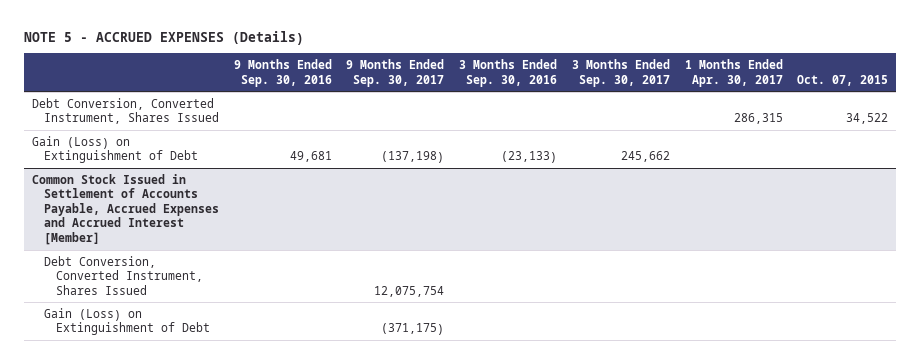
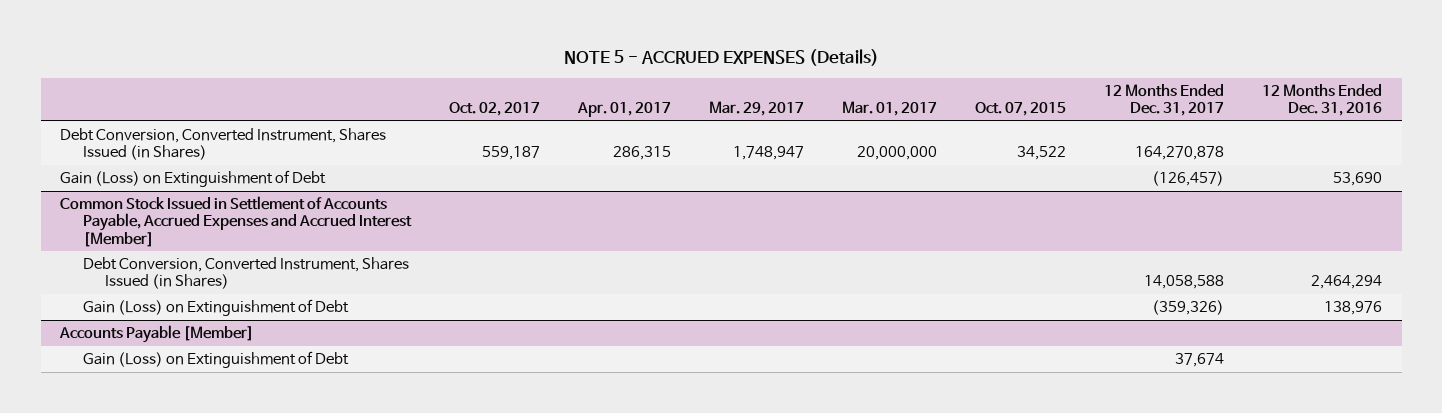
[233,59,332,87] 9 Months Ended Sep. 30, 2016 -> none
[346,59,445,87] 9 Months Ended Sep. 30, 2017 -> none
[459,59,558,87] 3 Months Ended Sep. 30, 2016 -> none
[571,59,670,87] 3 Months Ended Sep. 30, 2017 -> none
[684,59,783,87] 1 Months Ended Apr. 30, 2017 -> none
none -> [448,102,540,117] Oct. 02, 2017
none -> [576,102,671,118] Apr. 01, 2017
none -> [708,101,804,117] Mar. 29, 2017
none -> [842,101,938,117] Mar. 01, 2017
none -> [1104,83,1225,117] 12 Months Ended Dec. 31, 2017
none -> [1262,83,1383,117] 12 Months Ended Dec. 31, 2016
[31,97,219,125] Debt Conversion, Converted Instrument, Shares Issued -> [59,128,386,161] Debt Conversion, Converted Instrument, Shares Issued (in Shares)
[43,255,204,295] Debt Conversion, Converted Instrument, Shares Issued -> [82,257,409,290] Debt Conversion, Converted Instrument, Shares Issued (in Shares)
none -> [58,325,254,344] Accounts Payable [Member]
none -> [82,351,349,369] Gain (Loss) on Extinguishment of Debt

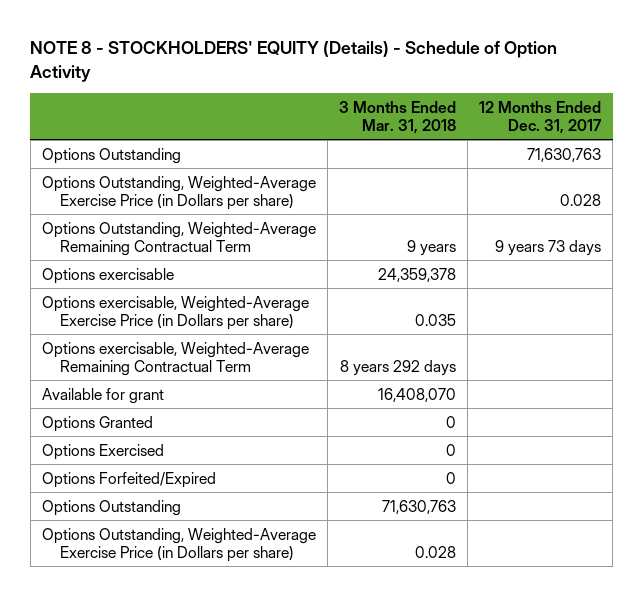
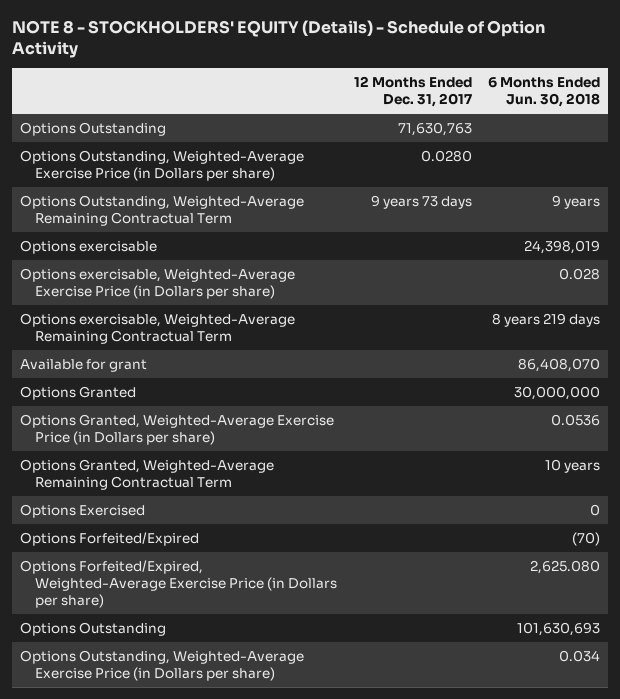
[338,100,456,134] 3 Months Ended Mar. 31, 2018 -> none
none -> [487,77,600,108] 6 Months Ended Jun. 30, 2018
[560,193,602,206] 0.028 -> [420,149,472,162] 0.0280
none -> [19,413,334,446] Options Granted, Weighted-Average Exercise Price (in Dollars per share)
none -> [19,458,274,491] Options Granted, Weighted-Average Remaining Contractual Term
none -> [19,559,338,609] Options Forfeited/Expired, Weighted-Average Exercise Price (in Dollars per share)

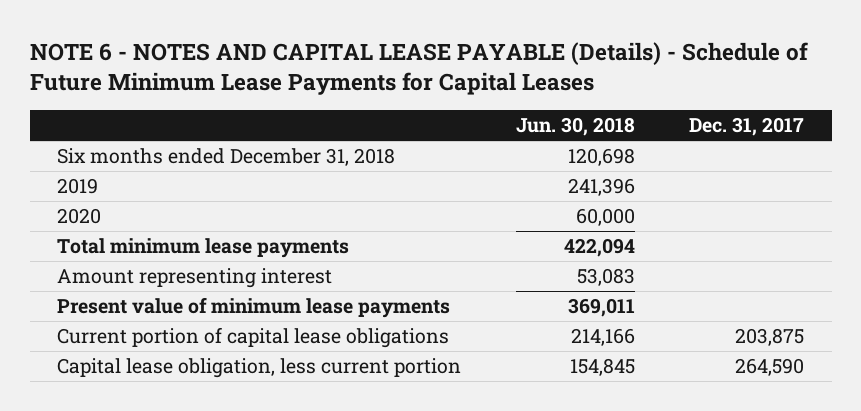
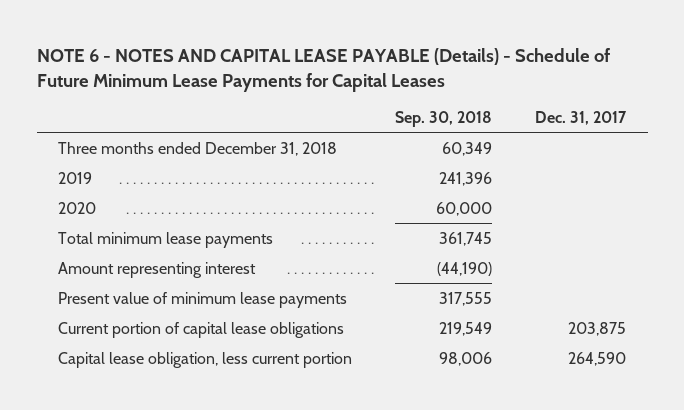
[515,116,635,136] Jun. 30, 2018 -> none
none -> [395,111,493,128] Sep. 30, 2018
[56,148,395,167] Six months ended December 31, 2018 -> [58,141,338,156] Three months ended December 31, 2018

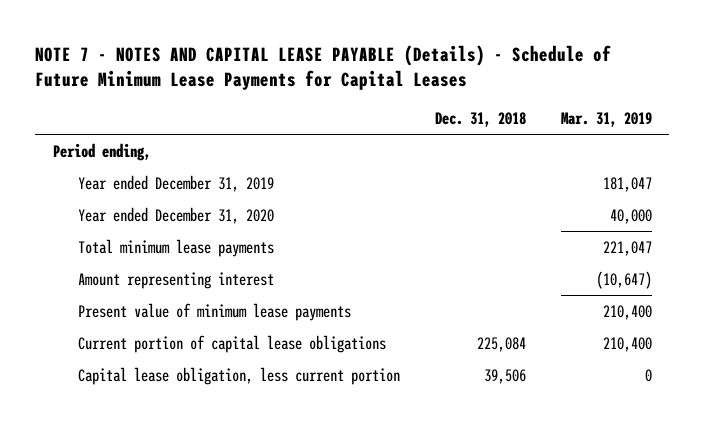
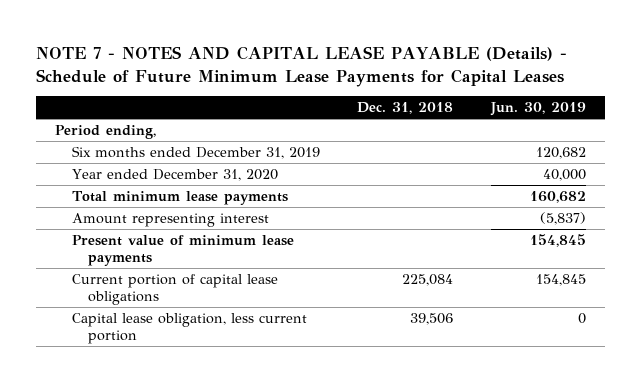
[561,112,653,128] Mar. 31, 2019 -> none
none -> [490,102,587,117] Jun. 30, 2019
[78,174,275,192] Year ended December 31, 2019 -> [71,145,320,159] Six months ended December 31, 2019

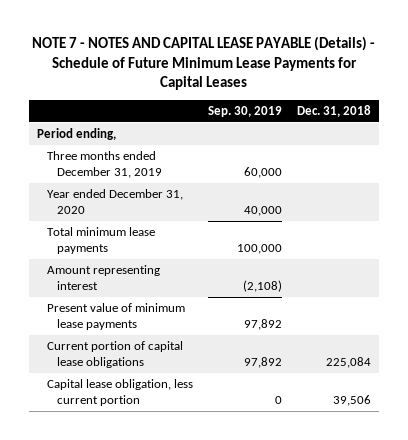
[490,102,587,117] Jun. 30, 2019 -> none
none -> [207,105,282,117] Sep. 30, 2019
[71,145,320,159] Six months ended December 31, 2019 -> [46,150,162,179] Three months ended December 31, 2019

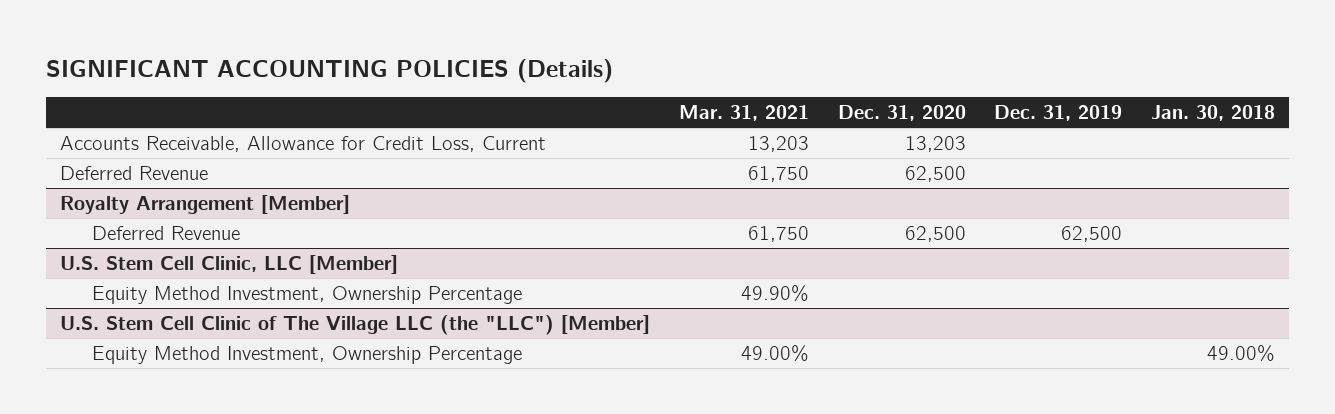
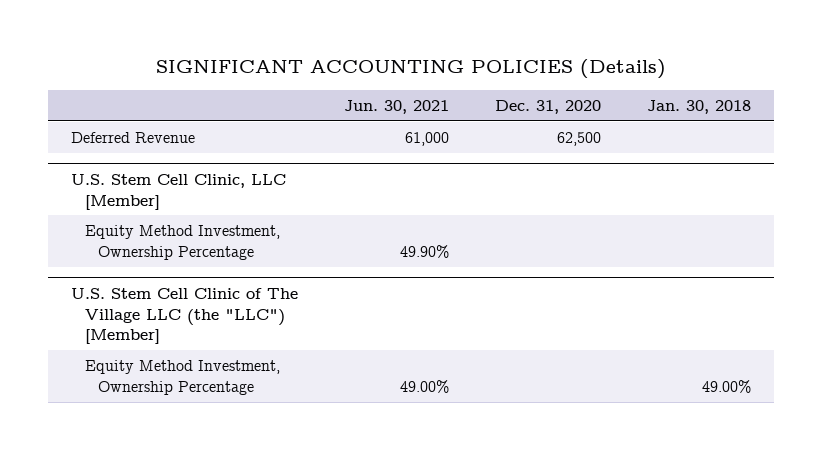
[678,105,809,122] Mar. 31, 2021 -> none
[994,105,1123,122] Dec. 31, 2019 -> none
none -> [344,99,450,114] Jun. 30, 2021
[60,135,547,152] Accounts Receivable, Allowance for Credit Loss, Current -> none
[60,194,351,214] Royalty Arrangement [Member] -> none
[91,225,240,240] Deferred Revenue -> none

